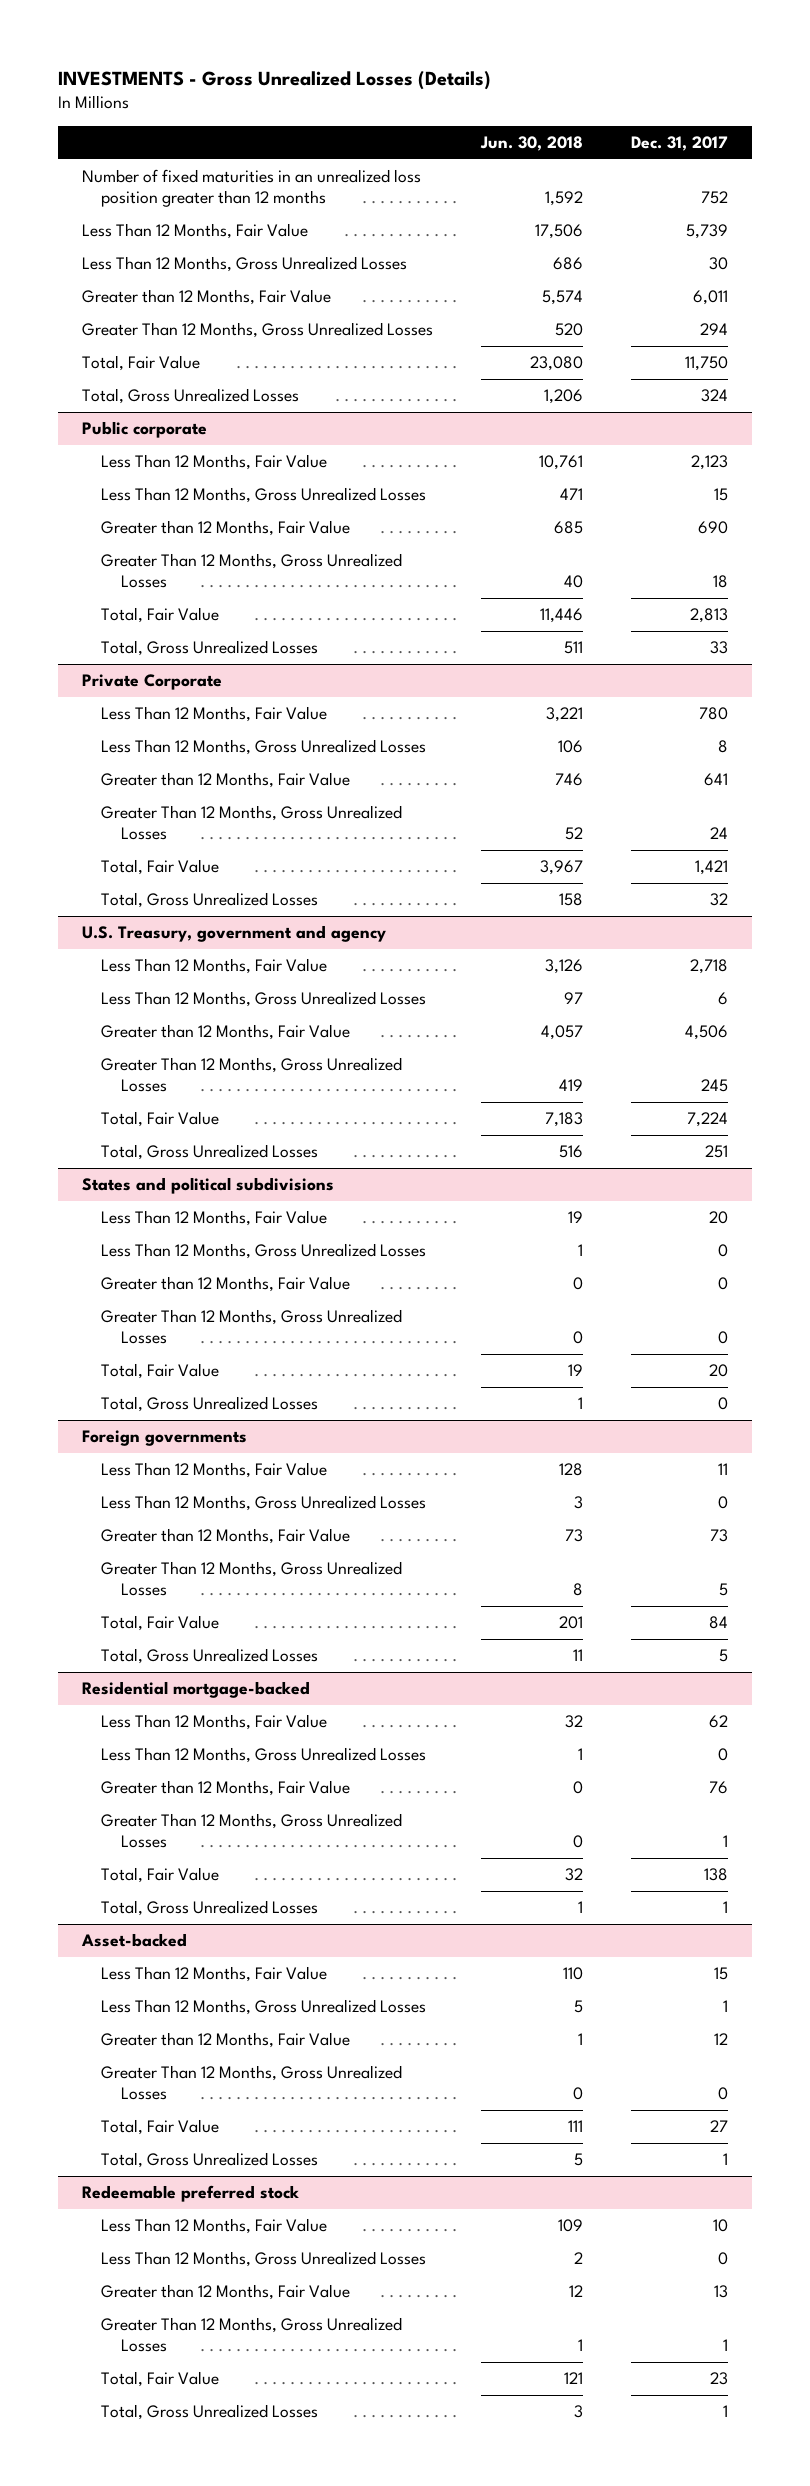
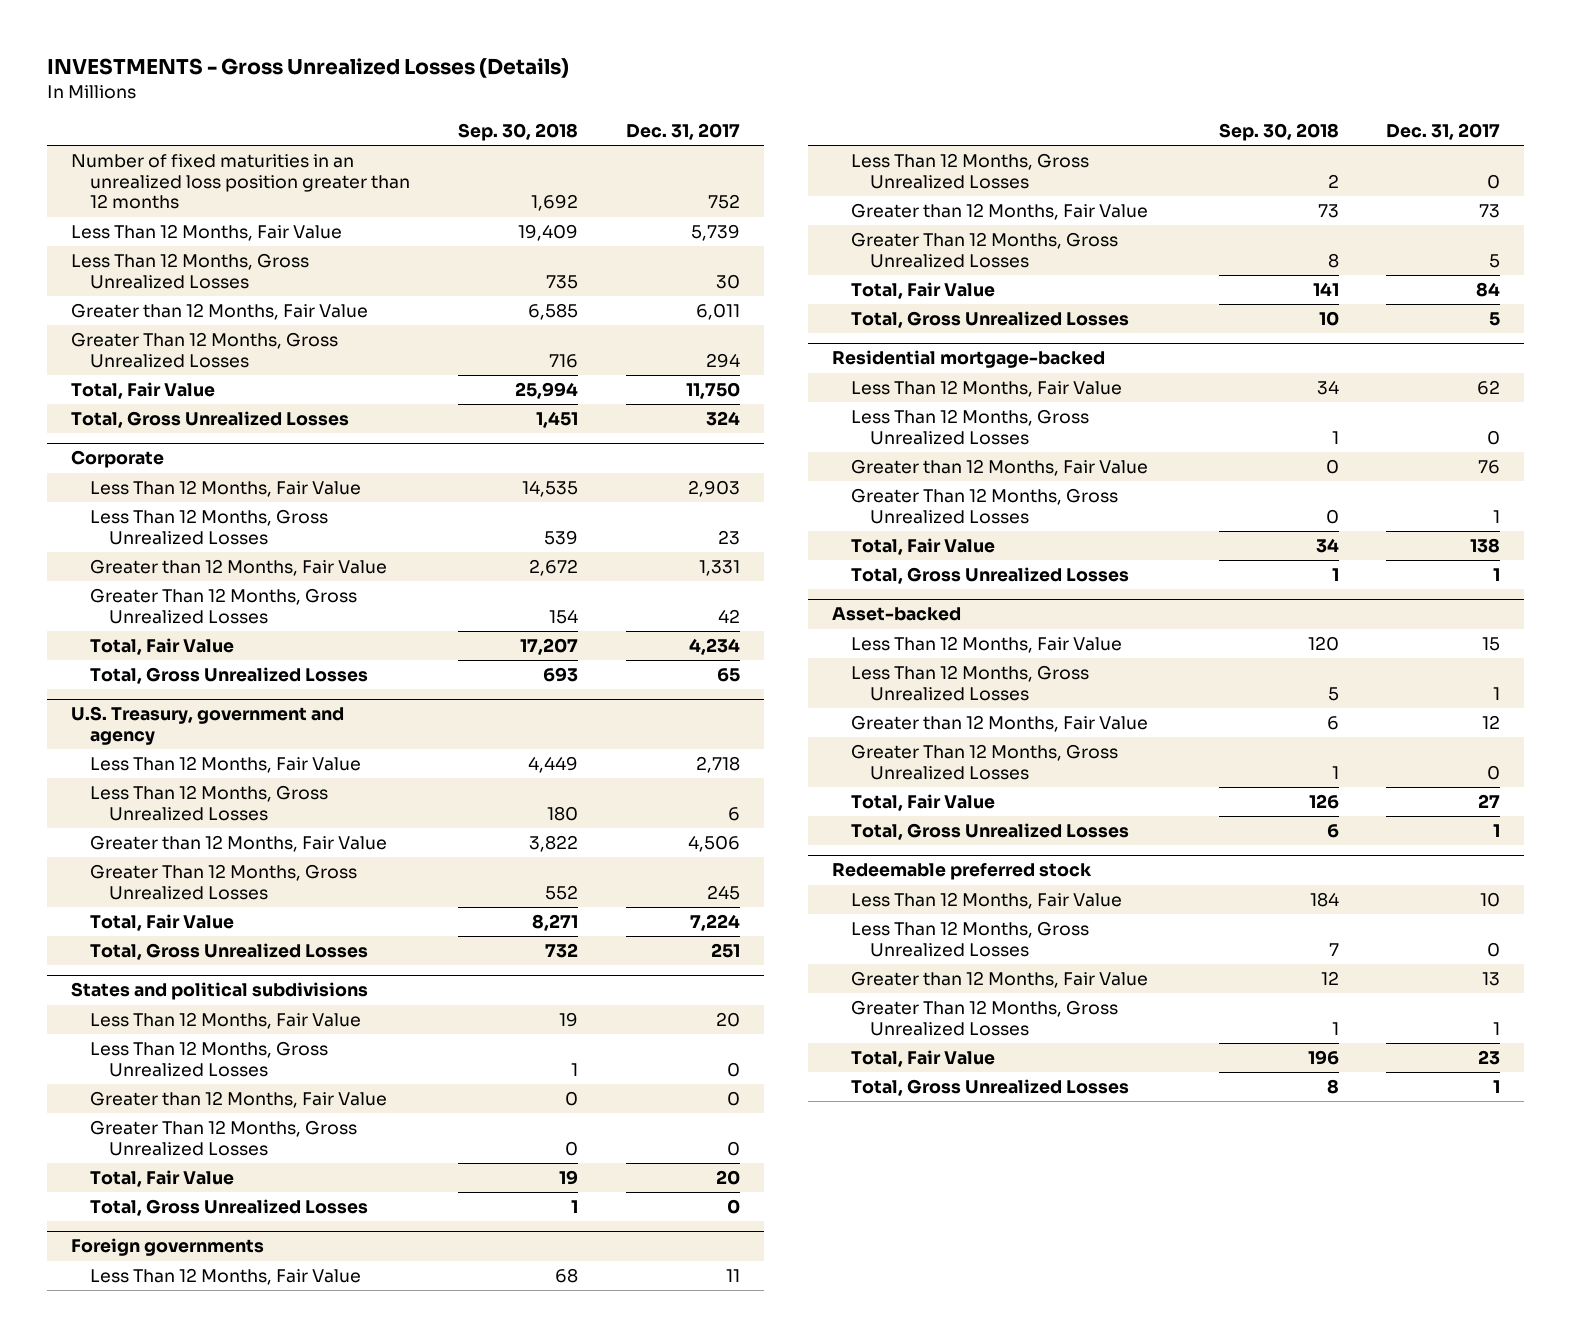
[480,135,584,151] Jun. 30, 2018 -> none
none -> [457,122,578,141] Sep. 30, 2018
[82,674,223,691] Private Corporate -> none
[101,706,328,723] Less Than 12 Months, Fair Value -> none
[101,739,427,756] Less Than 12 Months, Gross Unrealized Losses -> none
[101,772,351,789] Greater than 12 Months, Fair Value -> none
[101,805,403,840] Greater Than 12 Months, Gross Unrealized Losses -> none
[101,859,220,876] Total, Fair Value -> none
[101,892,319,909] Total, Gross Unrealized Losses -> none
[82,421,208,439] Public corporate -> [70,450,164,469] Corporate
[691,455,729,471] 2,123 -> [687,480,740,498] 2,903
[714,488,729,502] 15 -> [717,529,740,545] 23
[698,521,729,535] 690 -> [698,560,740,577] 1,331
[713,574,729,588] 18 -> [717,608,740,623] 42
[690,608,729,624] 2,813 -> [688,638,740,656] 4,234
[710,641,729,655] 33 -> [716,668,740,683] 65

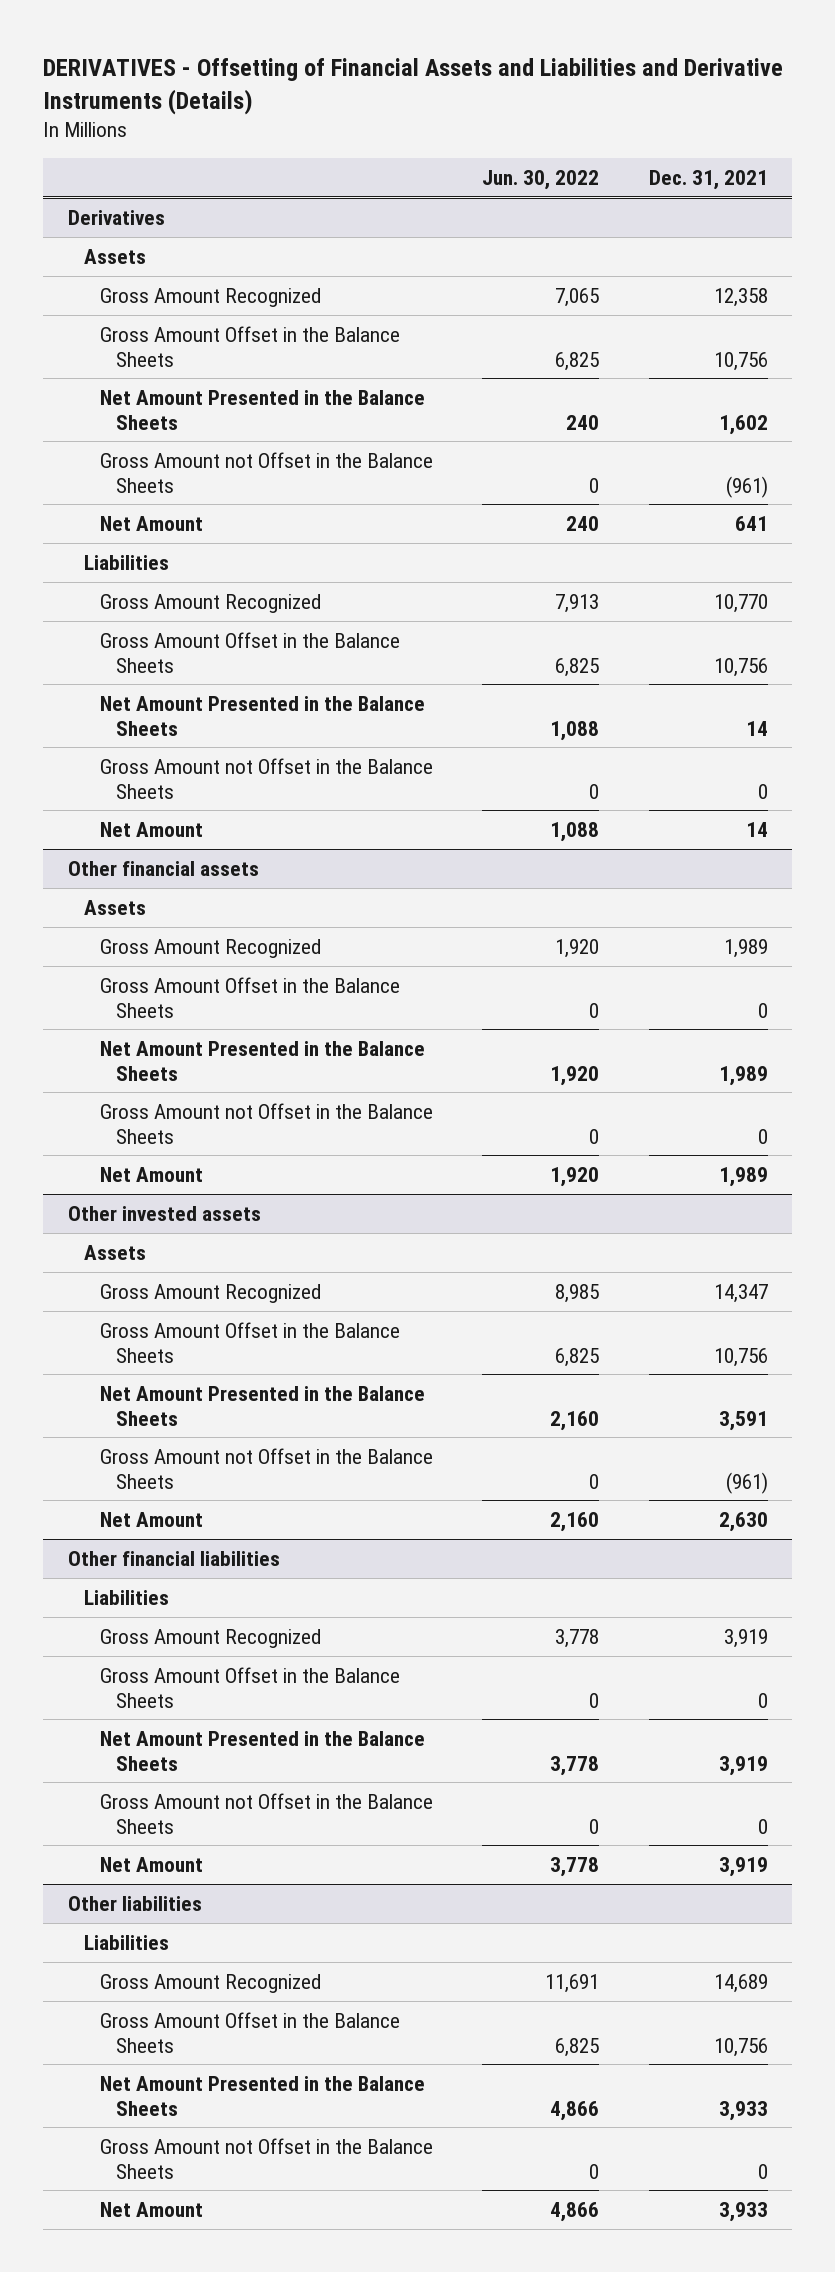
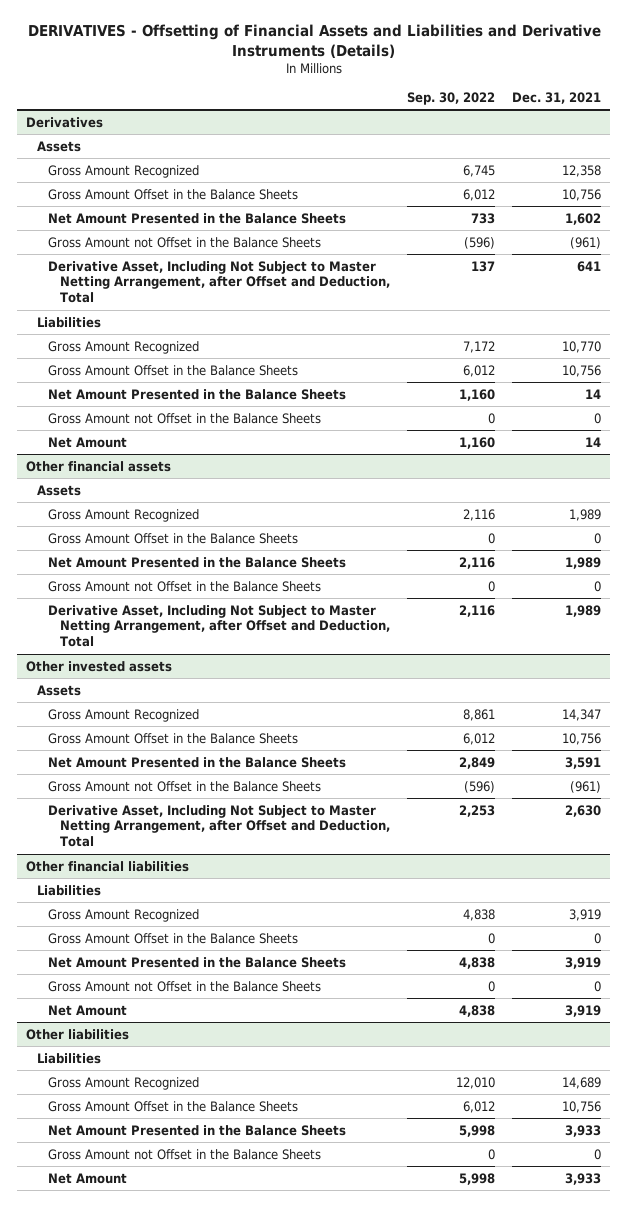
[482,169,600,190] Jun. 30, 2022 -> none
none -> [407,91,496,105] Sep. 30, 2022
[100,515,204,531] Net Amount -> [48,260,390,304] Derivative Asset, Including Not Subject to Master Netting Arrangement, after Offset and Deduction, Total
[100,1166,204,1182] Net Amount -> [48,604,390,648] Derivative Asset, Including Not Subject to Master Netting Arrangement, after Offset and Deduction, Total
[100,1511,204,1527] Net Amount -> [48,804,390,848] Derivative Asset, Including Not Subject to Master Netting Arrangement, after Offset and Deduction, Total

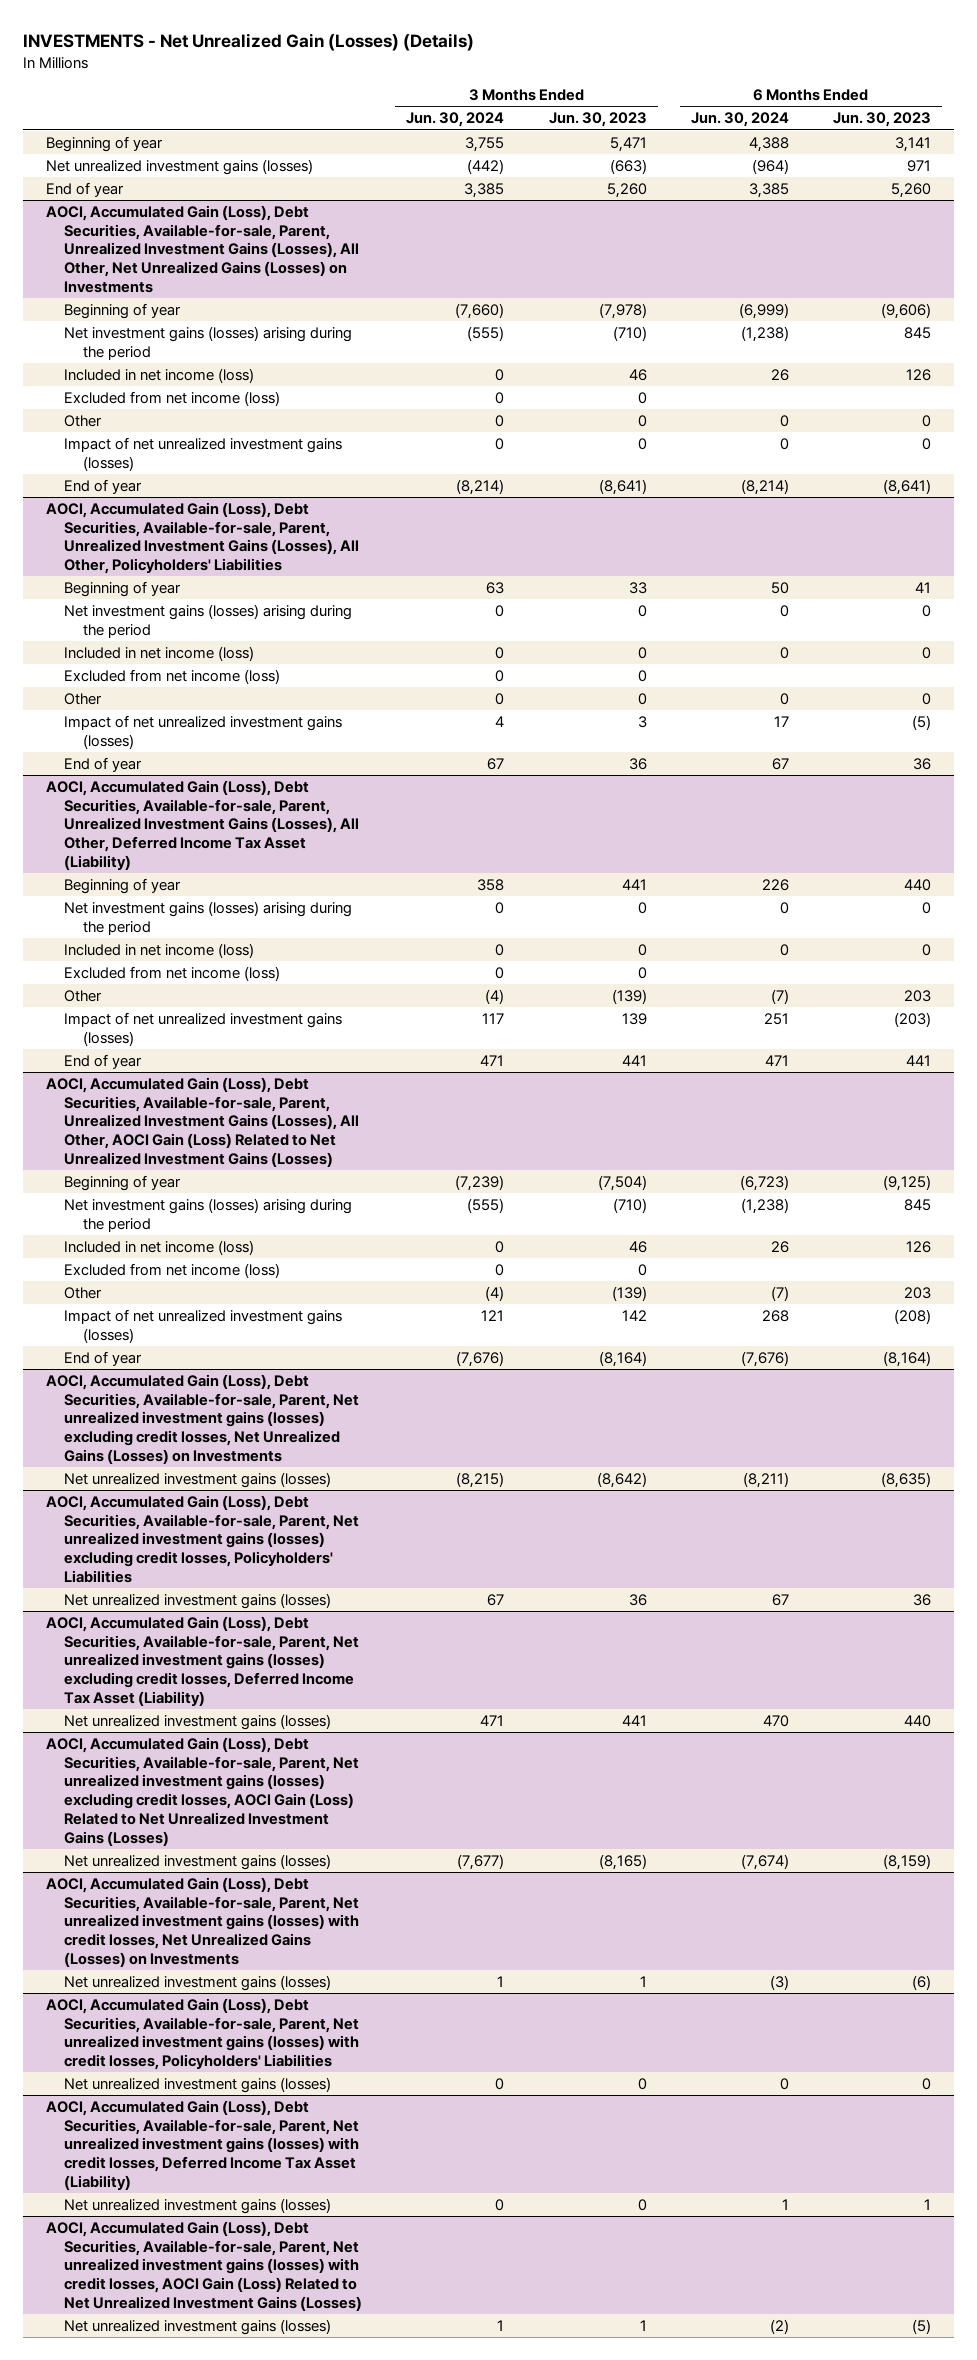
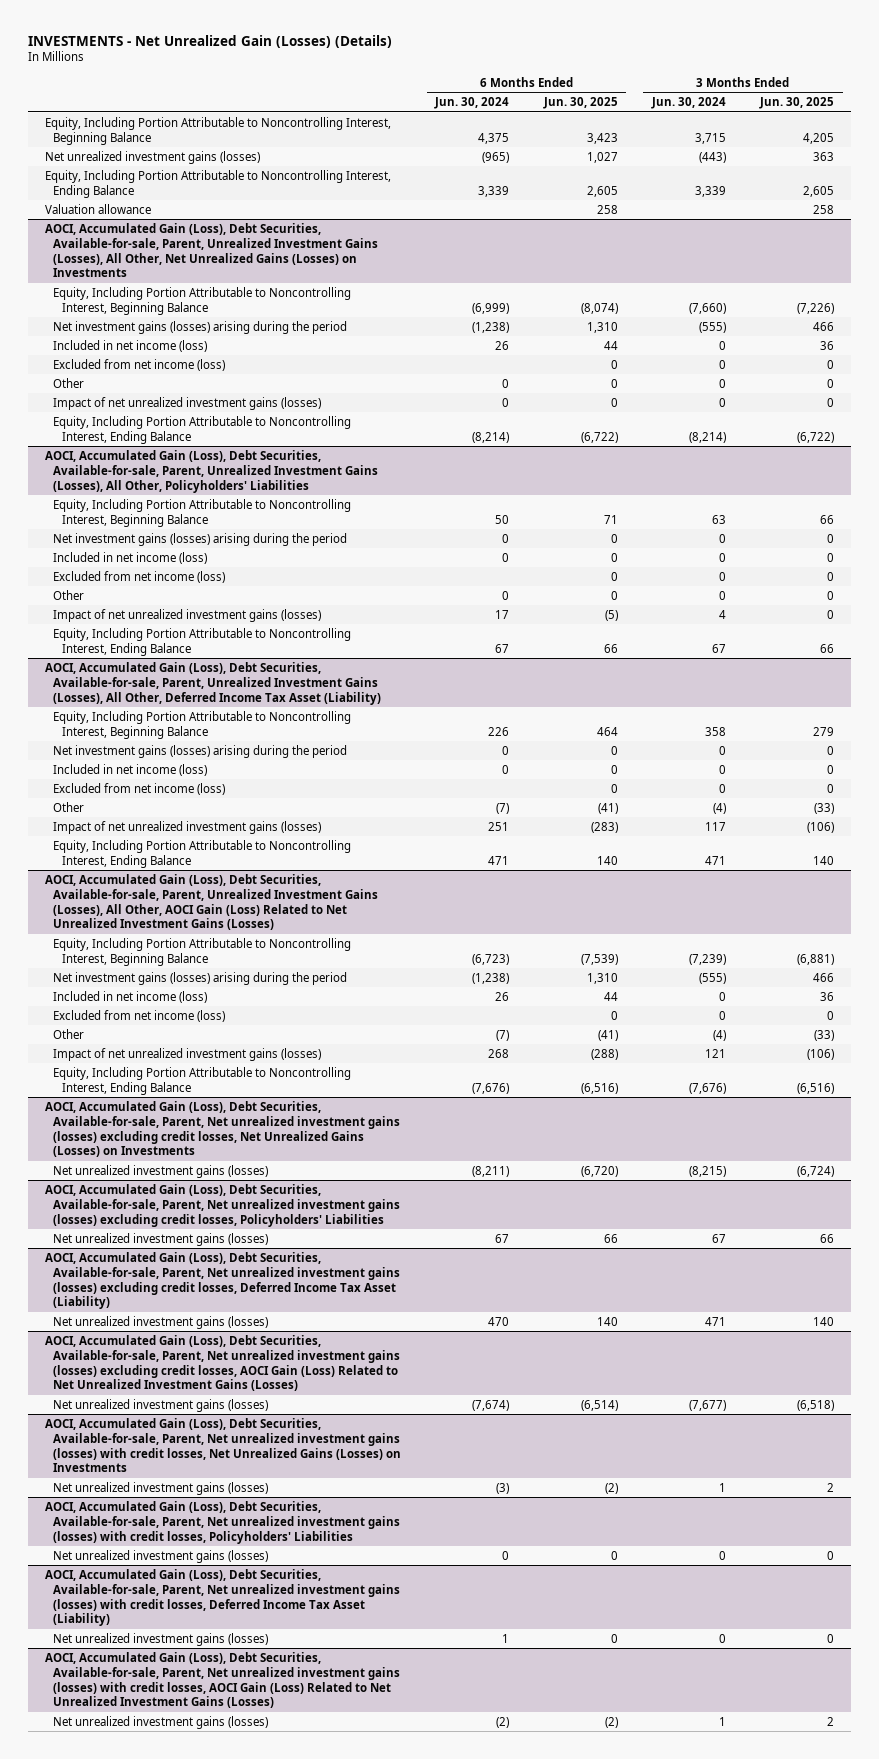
[548,112,647,128] Jun. 30, 2023 -> none
[833,112,932,128] Jun. 30, 2023 -> none
none -> [542,97,618,110] Jun. 30, 2025
none -> [759,97,835,110] Jun. 30, 2025
[45,136,163,153] Beginning of year -> none
[45,182,124,198] End of year -> none
none -> [44,116,391,145] Equity, Including Portion Attributable to Noncontrolling Interest, Beginning Balance
[467,159,505,175] (442) -> [699,151,727,163] (443)
[752,159,790,175] (964) -> [482,151,510,163] (965)
none -> [44,169,391,198] Equity, Including Portion Attributable to Noncontrolling Interest, Ending Balance
none -> [44,203,151,214] Valuation allowance
[64,303,182,320] Beginning of year -> [53,286,352,315] Equity, Including Portion Attributable to Noncontrolling Interest, Beginning Balance
[64,479,143,495] End of year -> [53,415,352,444] Equity, Including Portion Attributable to Noncontrolling Interest, Ending Balance
[64,581,182,598] Beginning of year -> [53,498,352,527] Equity, Including Portion Attributable to Noncontrolling Interest, Beginning Balance
[64,757,143,773] End of year -> [53,627,352,656] Equity, Including Portion Attributable to Noncontrolling Interest, Ending Balance
[64,878,182,895] Beginning of year -> [53,710,352,739] Equity, Including Portion Attributable to Noncontrolling Interest, Beginning Balance
[64,1054,143,1070] End of year -> [53,839,352,868] Equity, Including Portion Attributable to Noncontrolling Interest, Ending Balance
[64,1175,182,1192] Beginning of year -> [53,937,352,966] Equity, Including Portion Attributable to Noncontrolling Interest, Beginning Balance
[64,1351,143,1367] End of year -> [53,1066,352,1095] Equity, Including Portion Attributable to Noncontrolling Interest, Ending Balance

